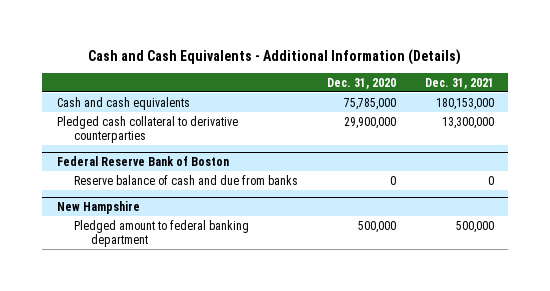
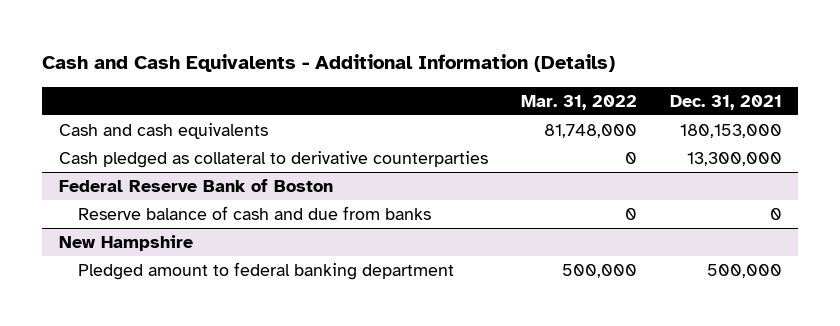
[326,77,396,89] Dec. 31, 2020 -> none
none -> [520,94,637,110] Mar. 31, 2022
[56,115,238,144] Pledged cash collateral to derivative counterparties -> [58,150,488,168] Cash pledged as collateral to derivative counterparties

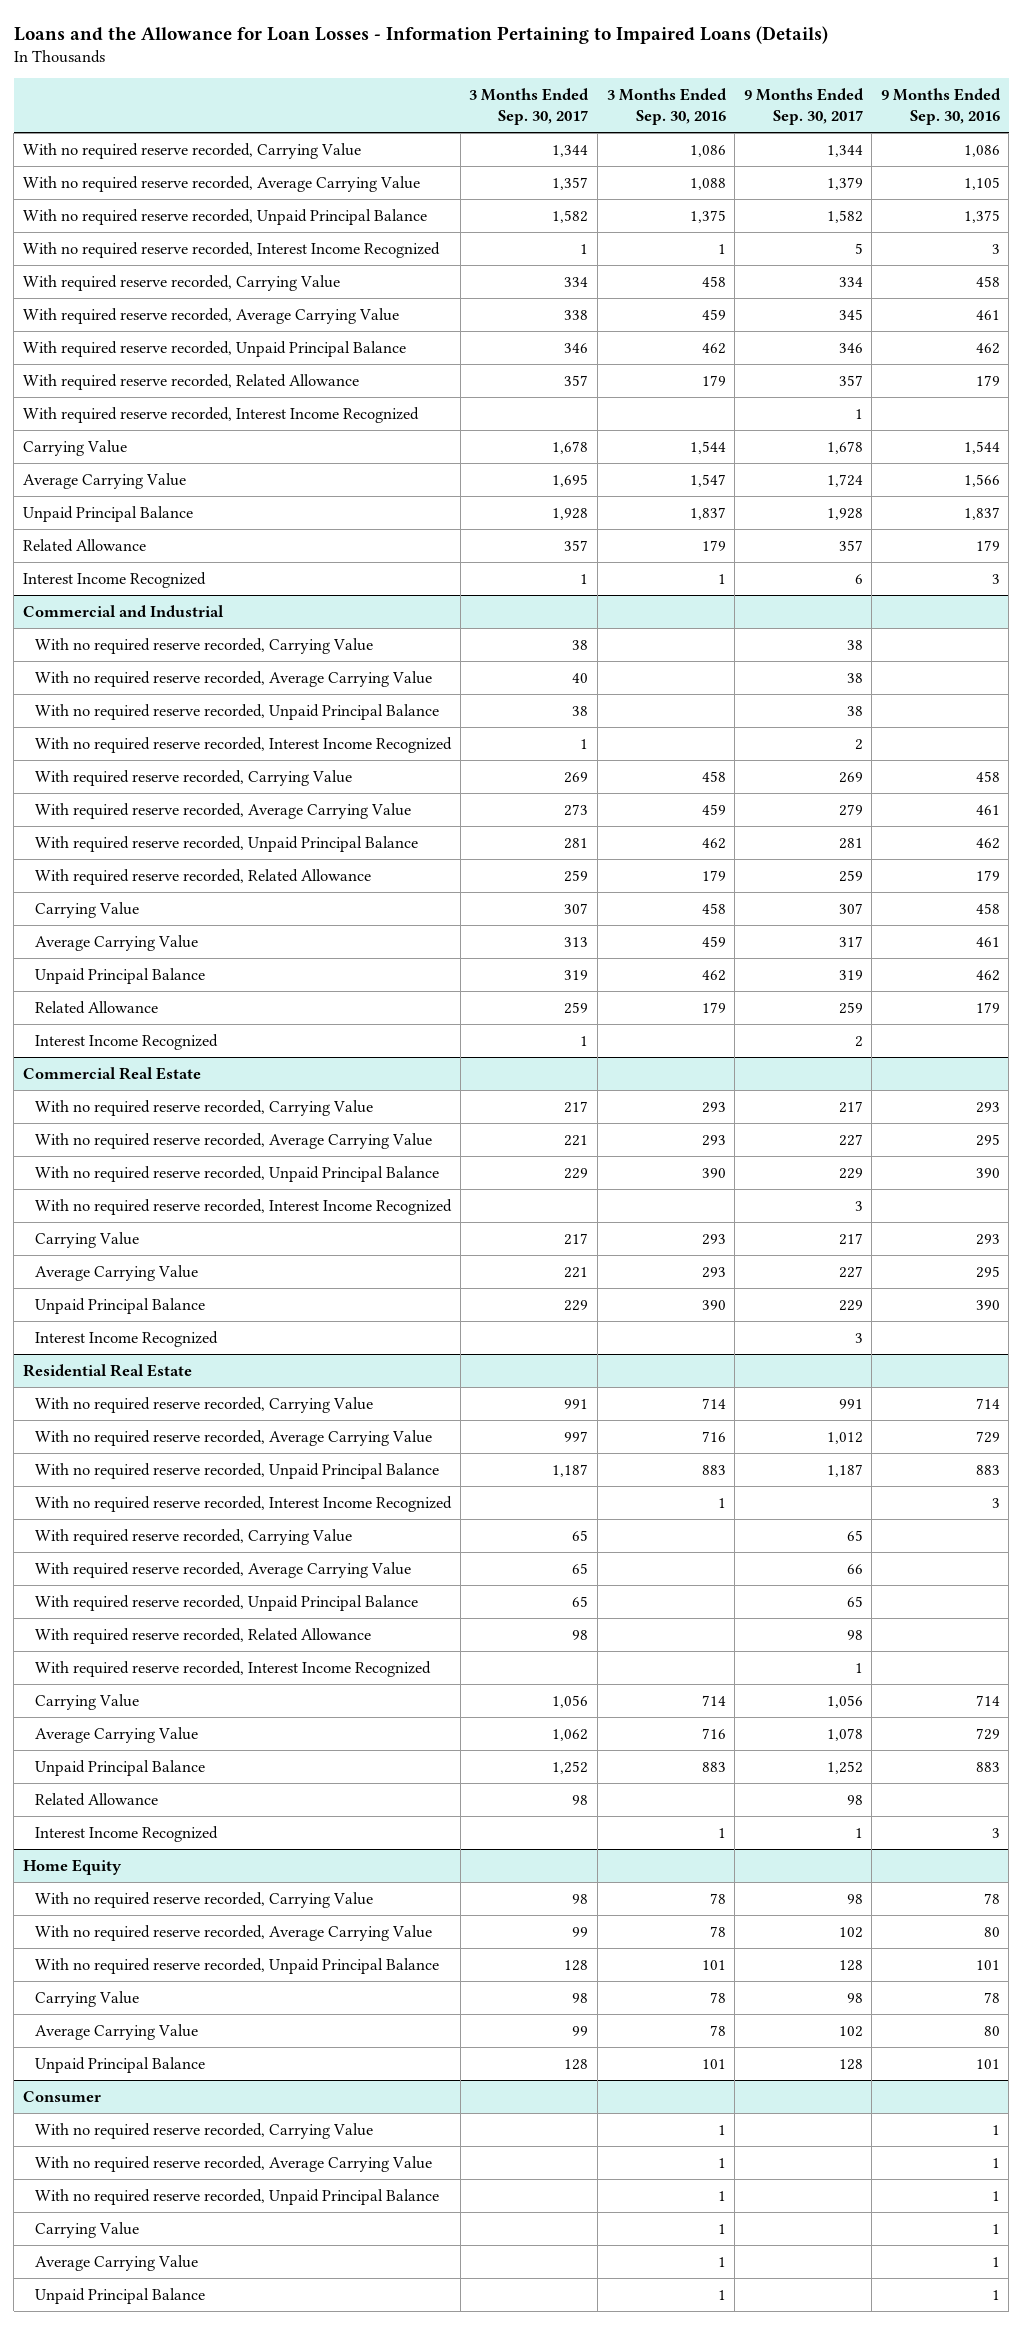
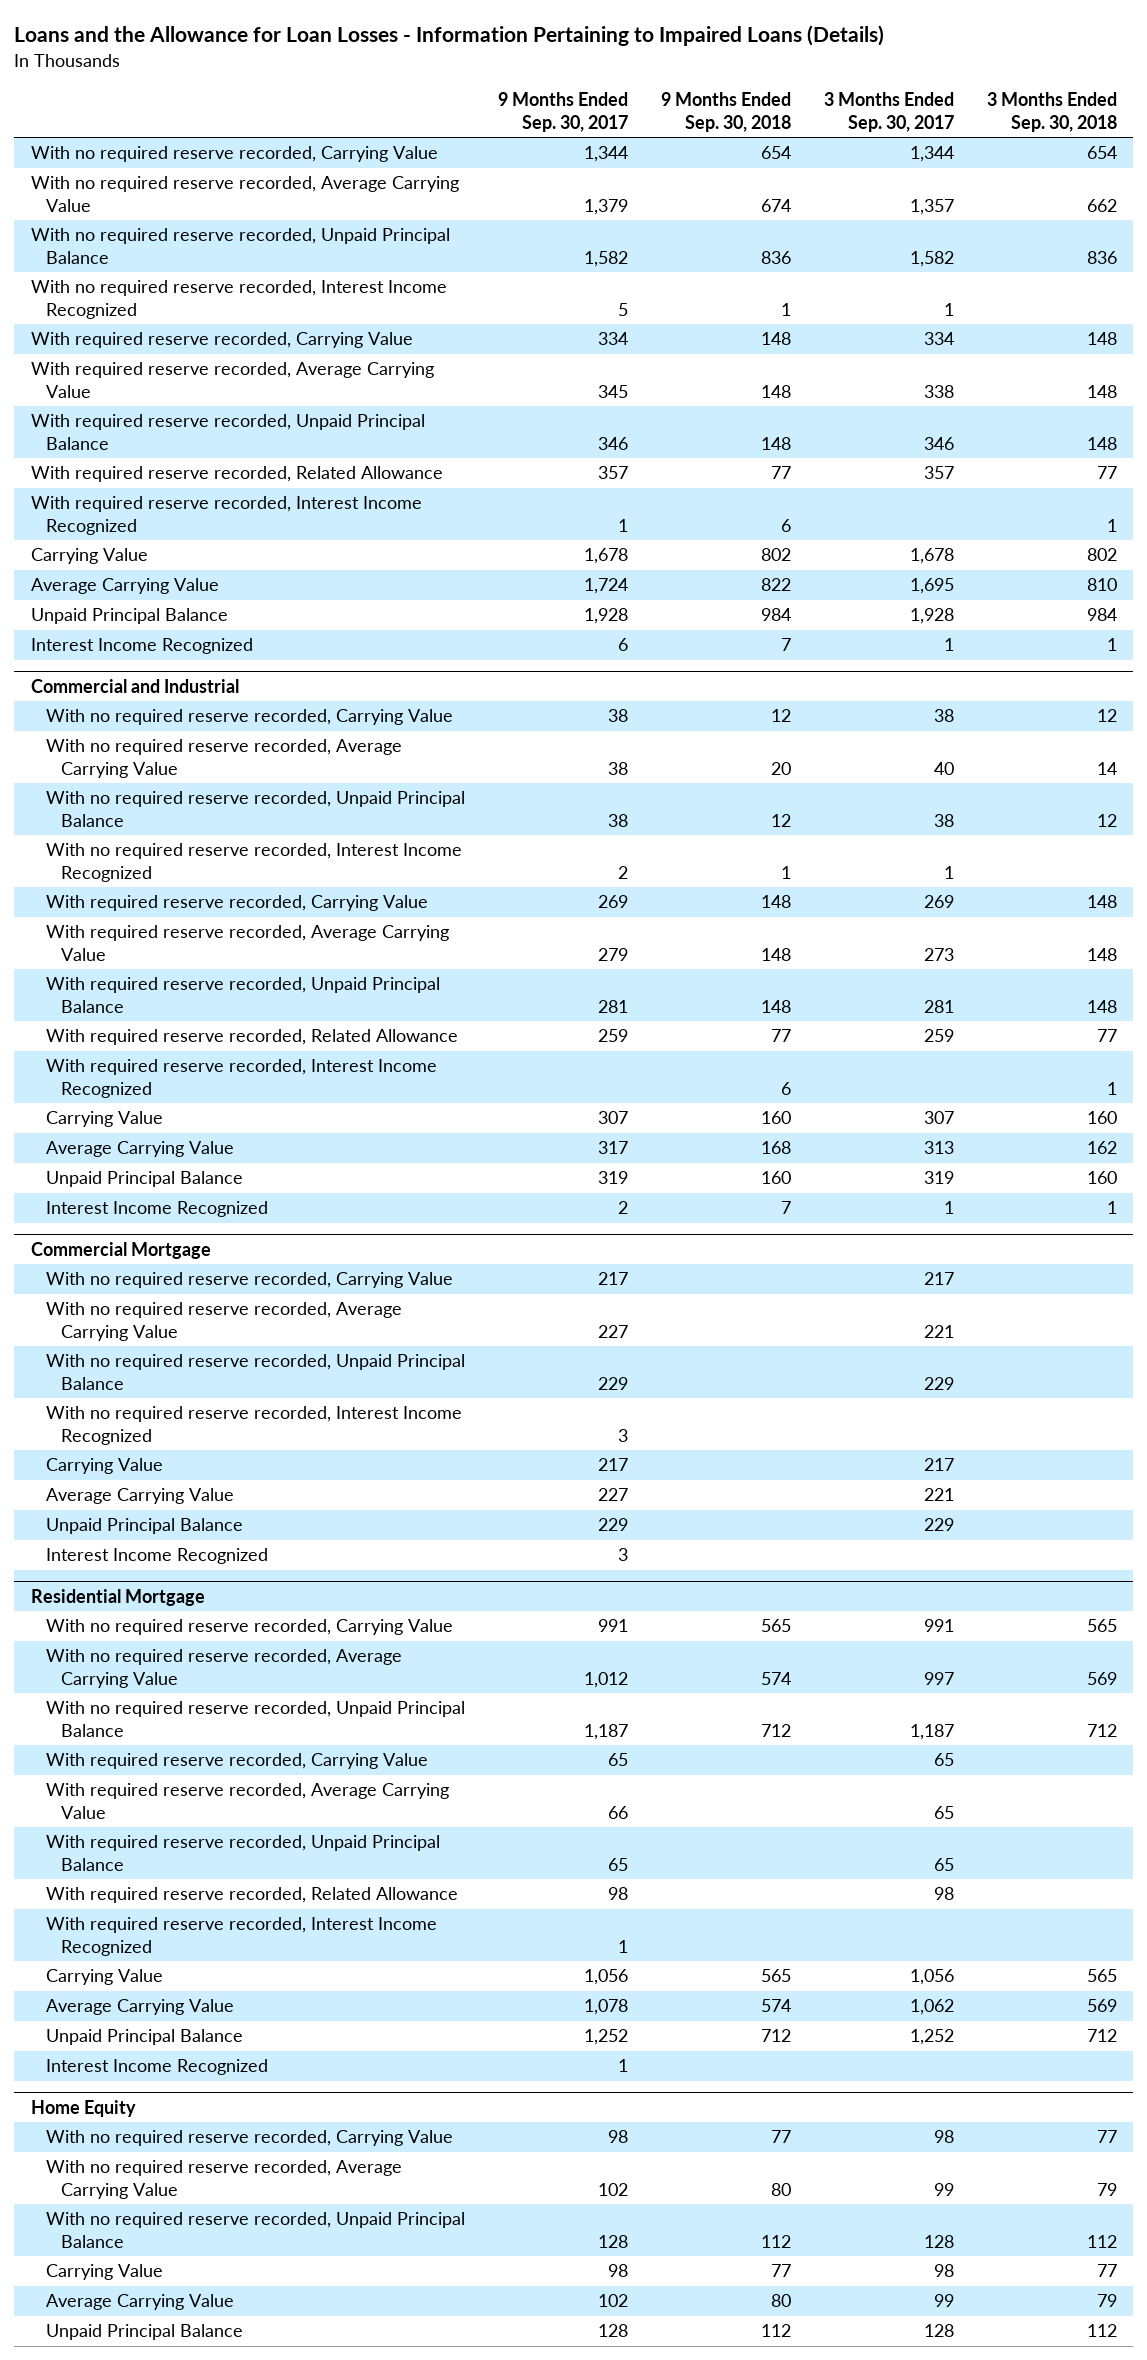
[606,88,727,125] 3 Months Ended Sep. 30, 2016 -> none
[880,88,1001,125] 9 Months Ended Sep. 30, 2016 -> none
none -> [660,91,791,132] 9 Months Ended Sep. 30, 2018
none -> [986,91,1117,132] 3 Months Ended Sep. 30, 2018
[22,538,146,552] Related Allowance -> none
none -> [45,1059,437,1099] With required reserve recorded, Interest Income Recognized
[35,1000,159,1014] Related Allowance -> none
[22,1066,201,1080] Commercial Real Estate -> none
none -> [30,1241,211,1259] Commercial Mortgage
[22,1363,192,1377] Residential Real Estate -> [30,1588,205,1606] Residential Mortgage
[35,1495,453,1512] With no required reserve recorded, Interest Income Recognized -> none
[35,1792,159,1806] Related Allowance -> none
[22,2090,101,2102] Consumer -> none
[35,2122,374,2139] With no required reserve recorded, Carrying Value -> none
[35,2155,433,2172] With no required reserve recorded, Average Carrying Value -> none
[35,2188,440,2205] With no required reserve recorded, Unpaid Principal Balance -> none
[35,2221,140,2238] Carrying Value -> none
[35,2254,199,2271] Average Carrying Value -> none
[35,2287,206,2304] Unpaid Principal Balance -> none

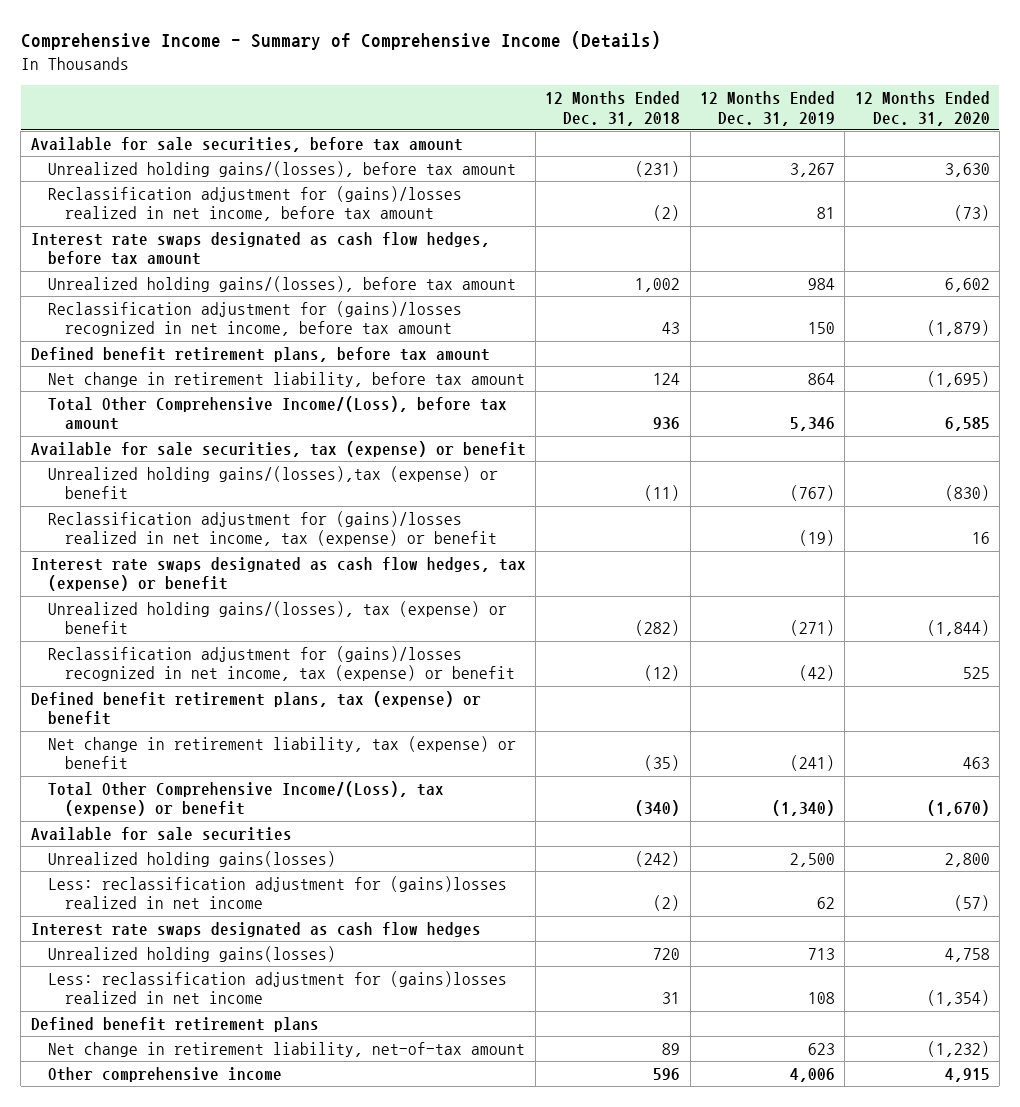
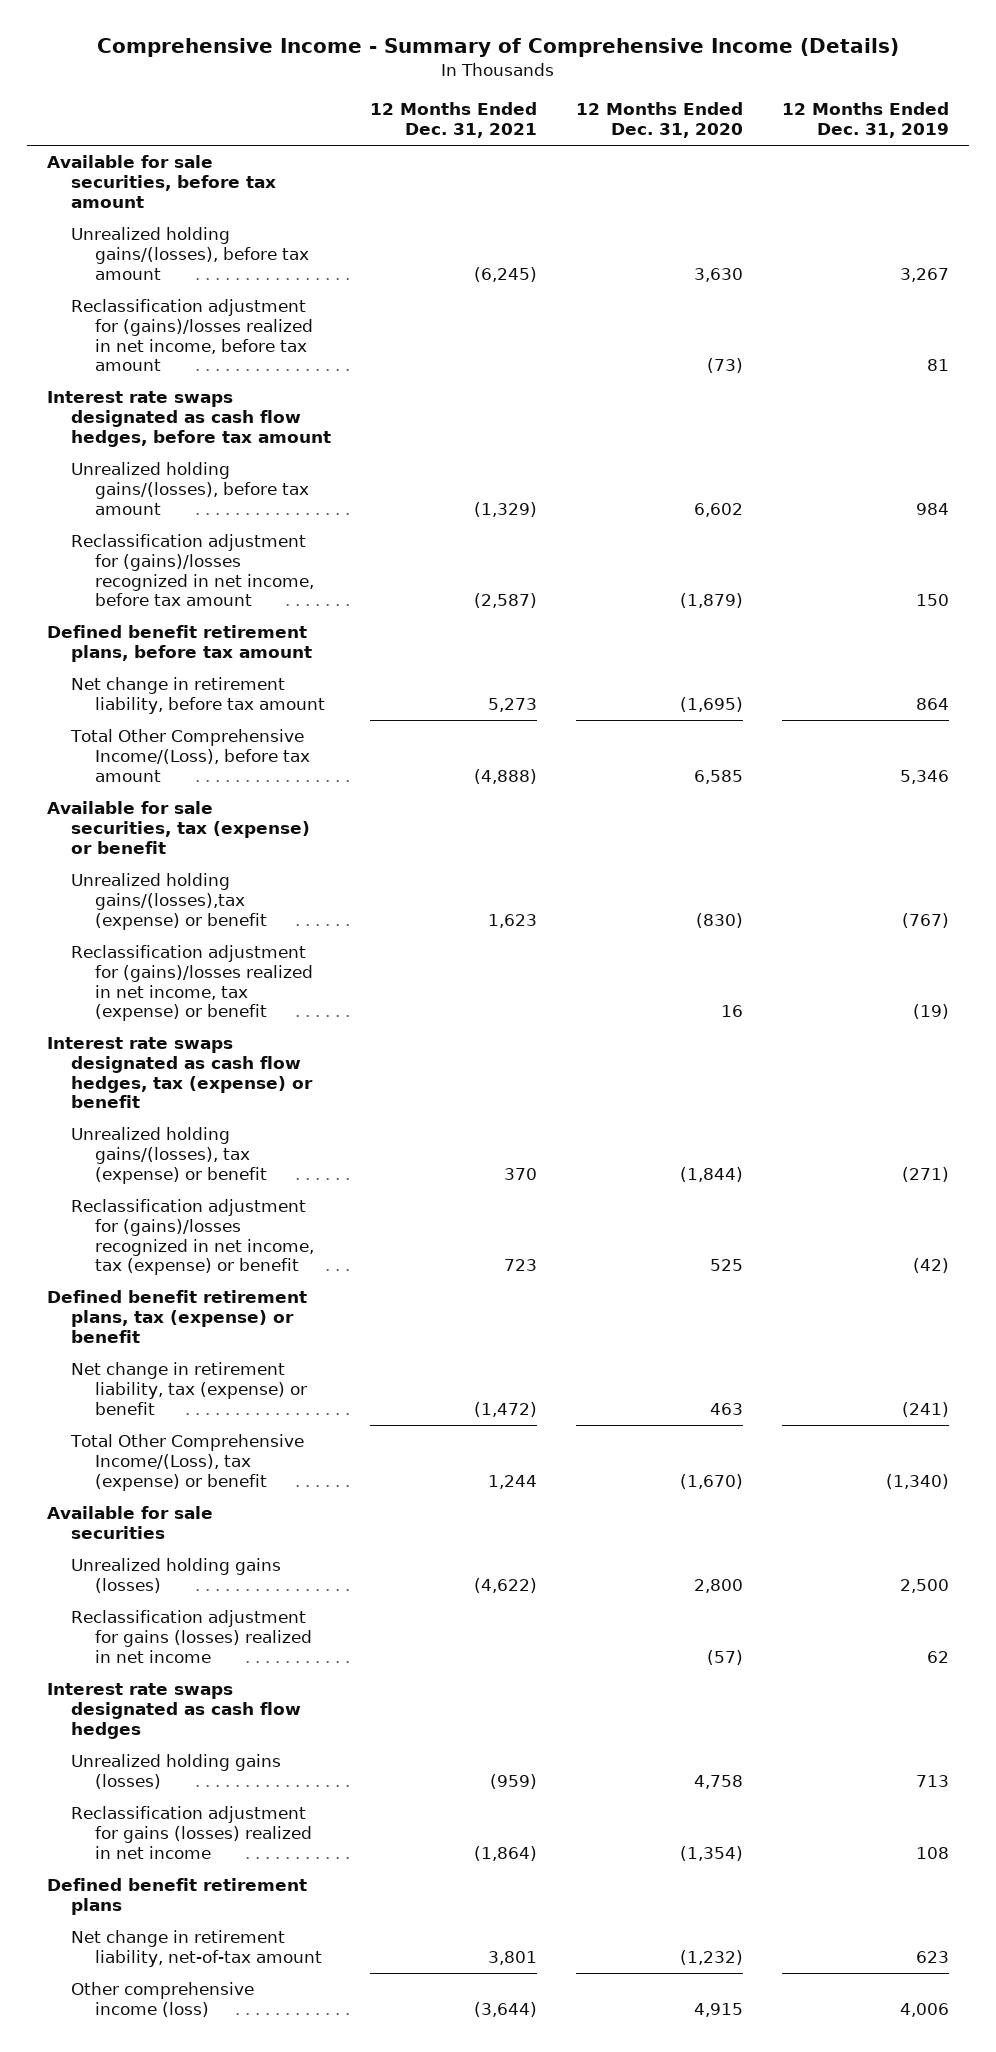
[545,91,681,126] 12 Months Ended Dec. 31, 2018 -> none
none -> [370,102,538,139] 12 Months Ended Dec. 31, 2021
[47,850,336,867] Unrealized holding gains(losses) -> [70,1558,281,1594] Unrealized holding gains (losses)
[47,875,507,910] Less: reclassification adjustment for (gains)losses realized in net income -> [70,1610,313,1663] Reclassification adjustment for gains (losses) realized in net income
[47,945,336,962] Unrealized holding gains(losses) -> [70,1754,281,1790] Unrealized holding gains (losses)
[47,970,507,1005] Less: reclassification adjustment for (gains)losses realized in net income -> [70,1806,313,1859] Reclassification adjustment for gains (losses) realized in net income
[47,1066,282,1082] Other comprehensive income -> [70,1982,254,2018] Other comprehensive income (loss)

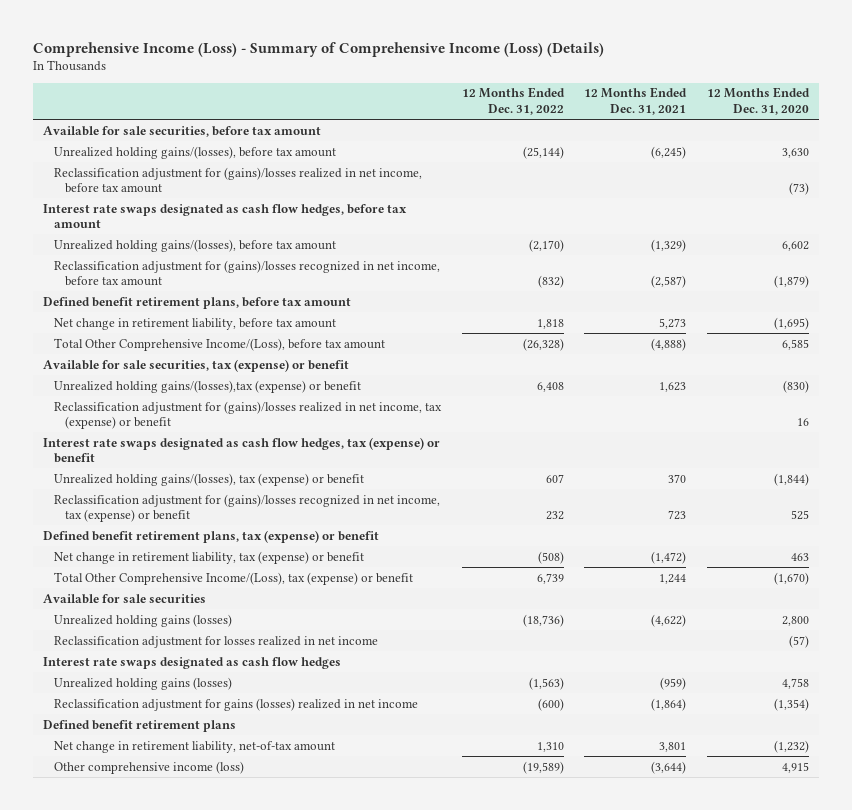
[96,38,899,58] Comprehensive Income - Summary of Comprehensive Income (Details) -> [32,41,604,57] Comprehensive Income (Loss) - Summary of Comprehensive Income (Loss) (Details)
[782,102,950,139] 12 Months Ended Dec. 31, 2019 -> none
none -> [461,87,565,115] 12 Months Ended Dec. 31, 2022
[70,1610,313,1663] Reclassification adjustment for gains (losses) realized in net income -> [54,635,379,648] Reclassification adjustment for losses realized in net income

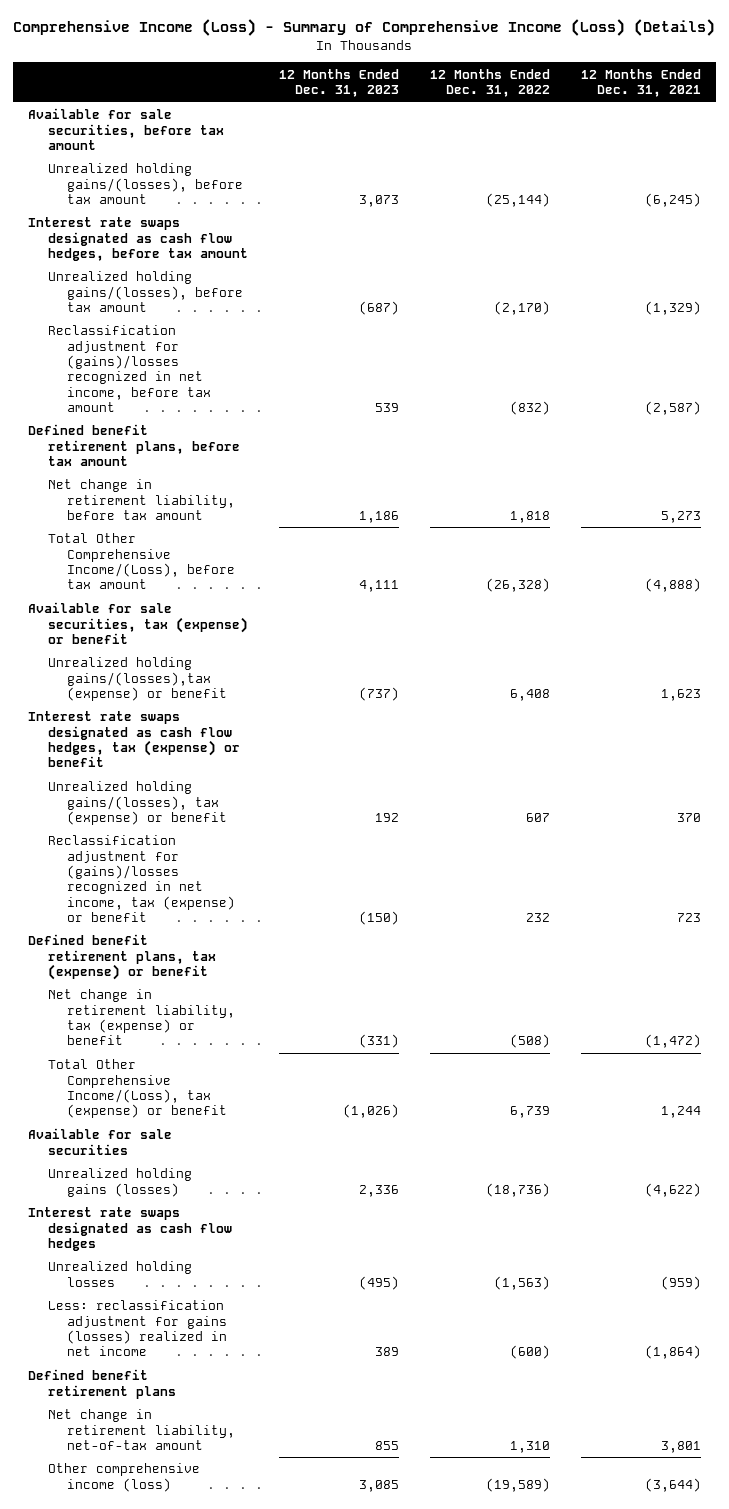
[706,87,810,115] 12 Months Ended Dec. 31, 2020 -> none
none -> [278,68,399,98] 12 Months Ended Dec. 31, 2023
[54,166,423,194] Reclassification adjustment for (gains)/losses realized in net income, before tax amount -> none
[54,400,443,430] Reclassification adjustment for (gains)/losses realized in net income, tax (expense) or benefit -> none
[54,635,379,648] Reclassification adjustment for losses realized in net income -> none
[54,676,233,690] Unrealized holding gains (losses) -> [47,1261,192,1287] Unrealized holding losses
[54,697,419,711] Reclassification adjustment for gains (losses) realized in net income -> [47,1300,228,1357] Less: reclassification adjustment for gains (losses) realized in net income

